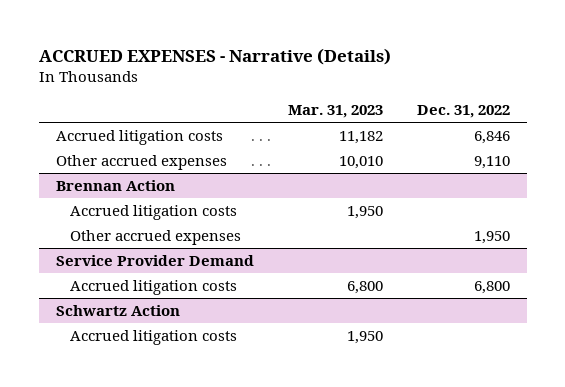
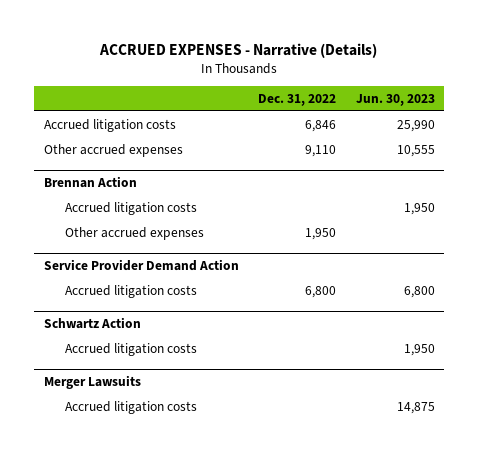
[287,104,383,118] Mar. 31, 2023 -> none
none -> [355,93,435,106] Jun. 30, 2023
[55,254,254,266] Service Provider Demand -> [43,258,239,271] Service Provider Demand Action
none -> [43,374,141,389] Merger Lawsuits
none -> [64,400,197,414] Accrued litigation costs

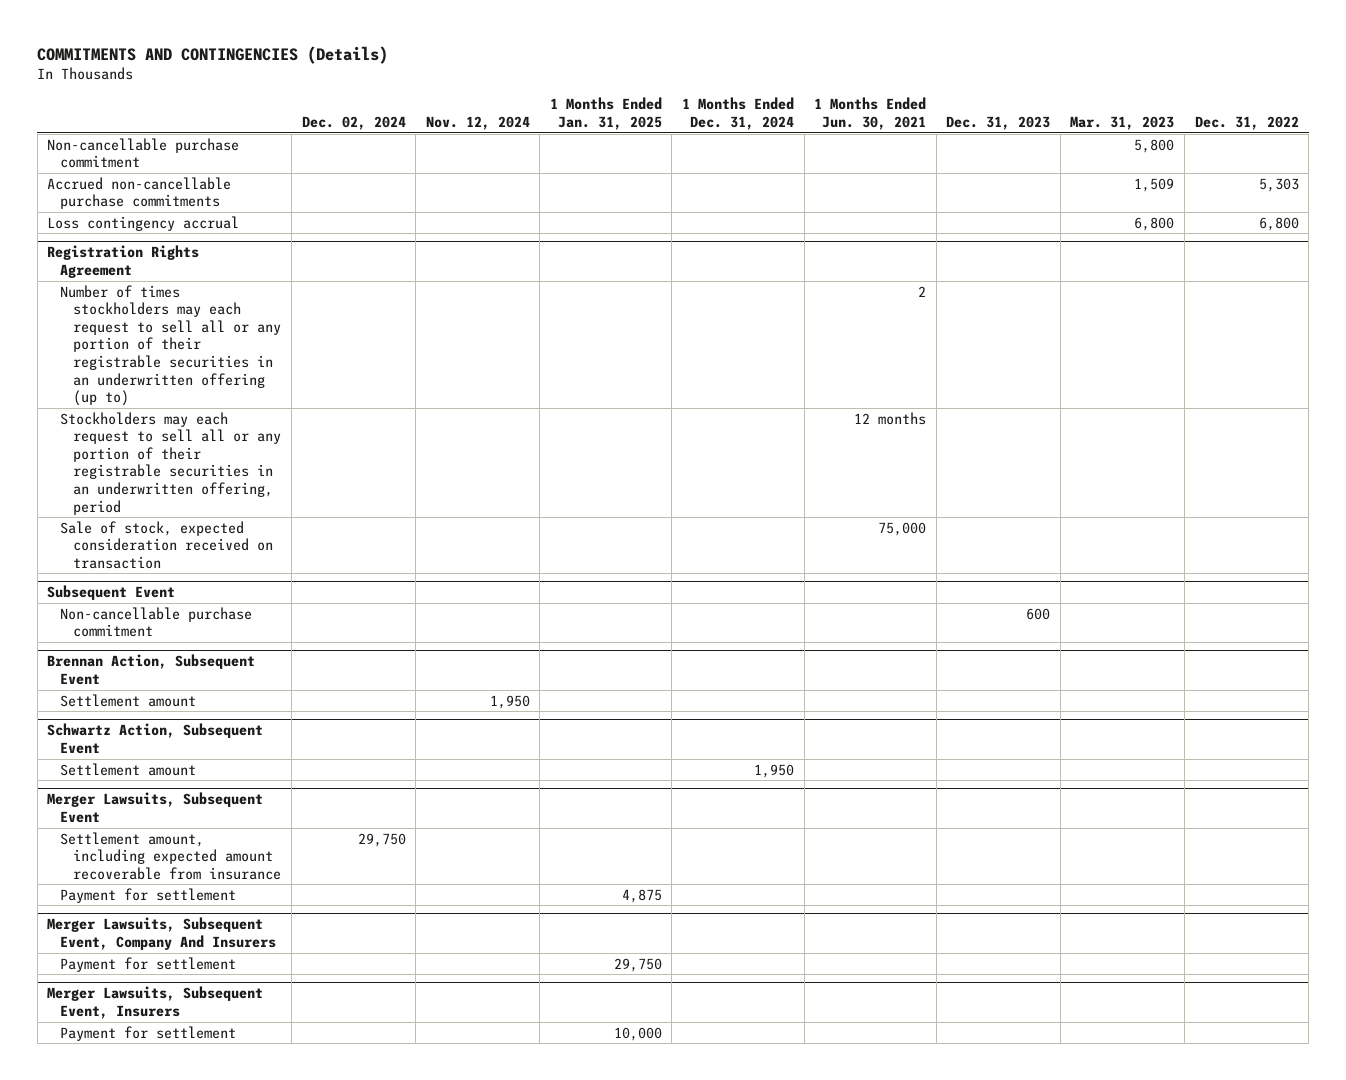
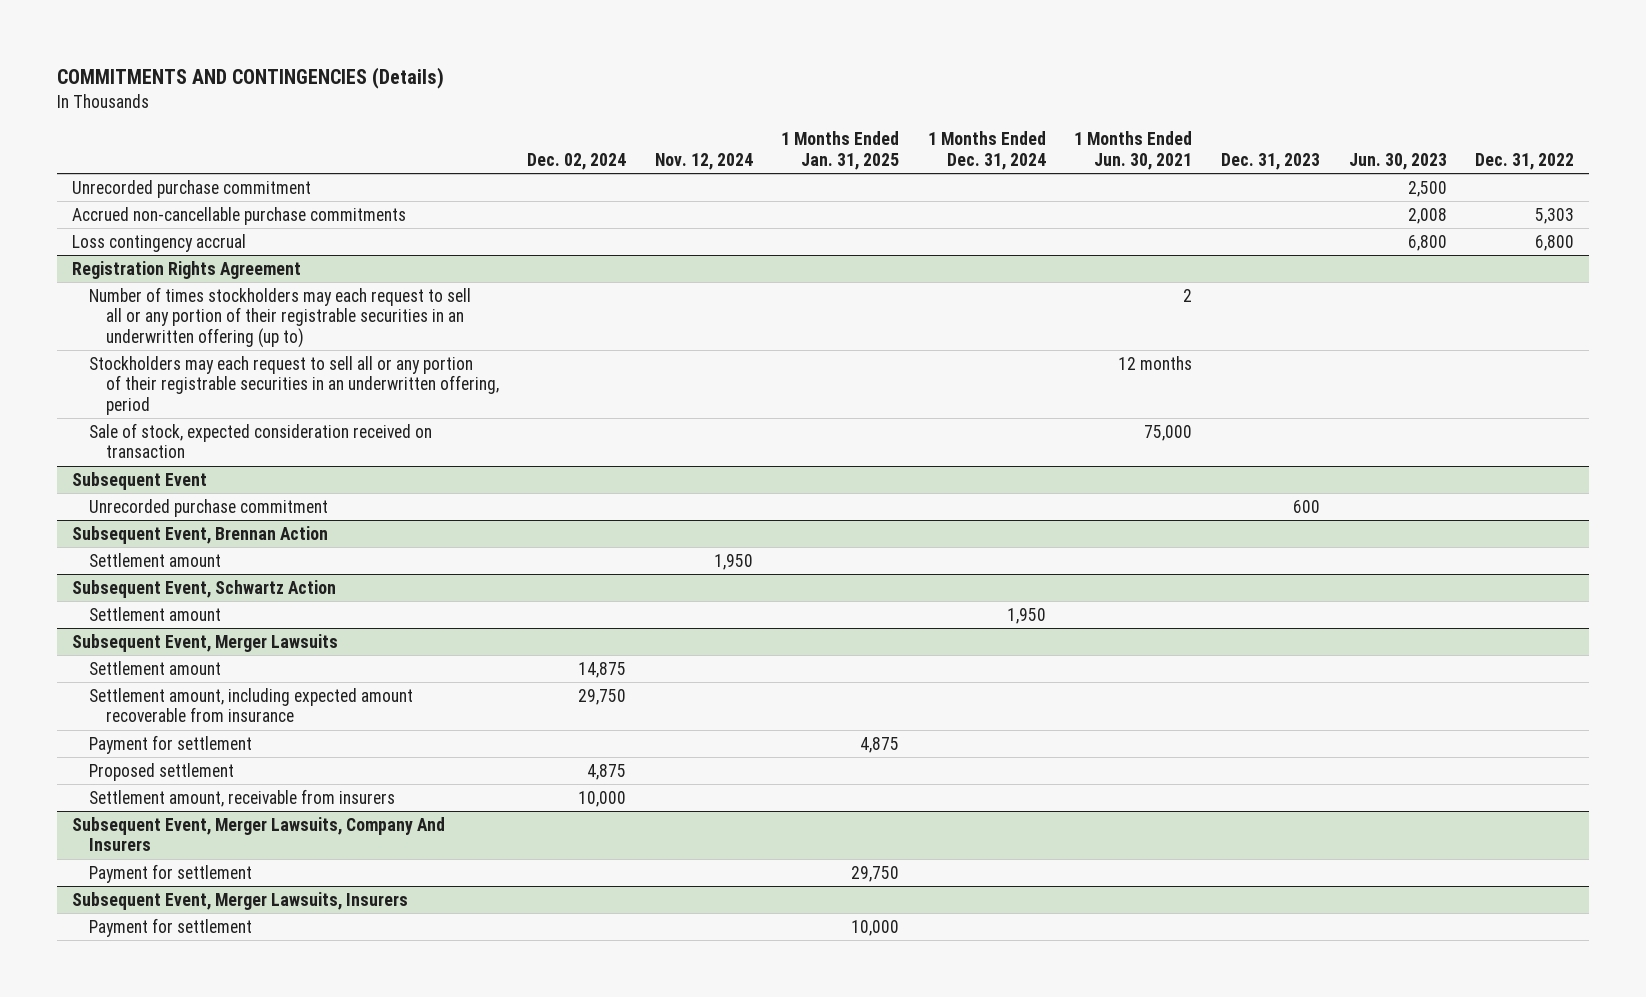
[1070,116,1175,131] Mar. 31, 2023 -> none
none -> [1348,152,1447,170] Jun. 30, 2023
[47,137,240,169] Non-cancellable purchase commitment -> [71,179,311,198] Unrecorded purchase commitment
[60,606,253,638] Non-cancellable purchase commitment -> [88,498,328,517] Unrecorded purchase commitment
[47,654,256,686] Brennan Action, Subsequent Event -> [71,525,328,544] Subsequent Event, Brennan Action
[47,723,264,755] Schwartz Action, Subsequent Event -> [71,579,336,598] Subsequent Event, Schwartz Action
[47,792,264,824] Merger Lawsuits, Subsequent Event -> [71,633,338,652] Subsequent Event, Merger Lawsuits
none -> [88,660,221,675] Settlement amount
none -> [88,762,234,781] Proposed settlement
none -> [88,788,395,807] Settlement amount, receivable from insurers
[47,917,277,951] Merger Lawsuits, Subsequent Event, Company And Insurers -> [71,816,445,852] Subsequent Event, Merger Lawsuits, Company And Insurers
[47,986,264,1020] Merger Lawsuits, Subsequent Event, Insurers -> [71,891,408,910] Subsequent Event, Merger Lawsuits, Insurers

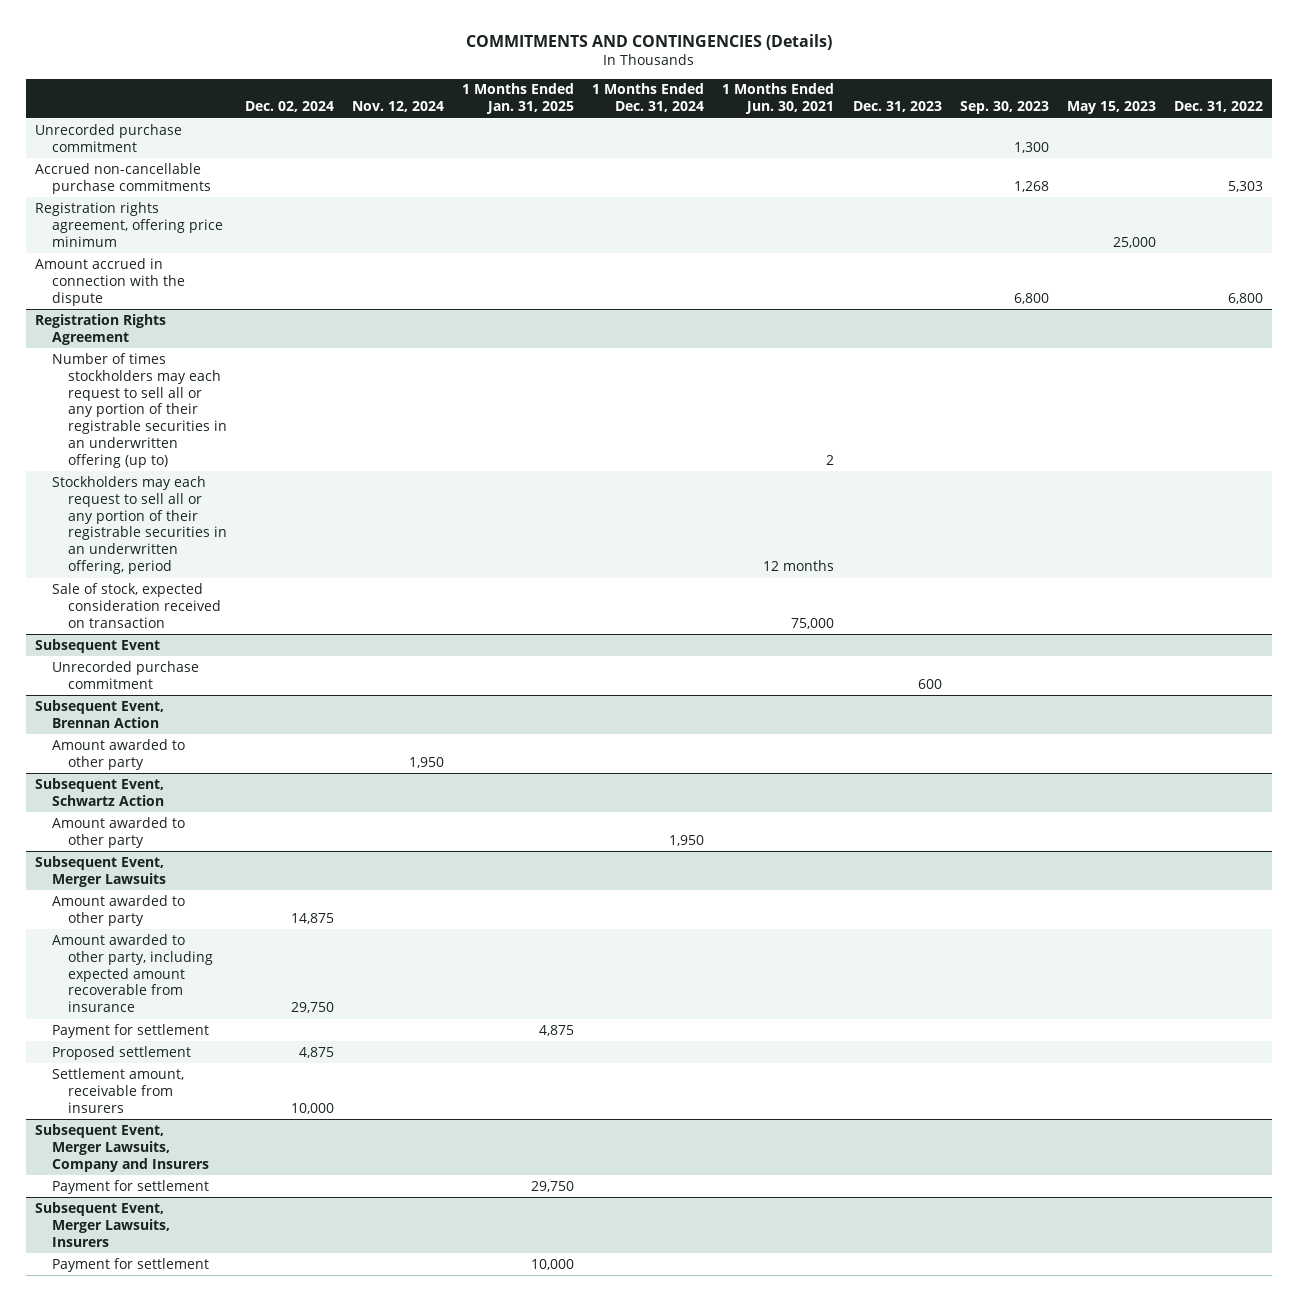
[1348,152,1447,170] Jun. 30, 2023 -> none
none -> [959,101,1049,115] Sep. 30, 2023
none -> [1066,101,1156,115] May 15, 2023
none -> [35,201,223,247] Registration rights agreement, offering price minimum
[71,233,246,252] Loss contingency accrual -> [35,257,185,306] Amount accrued in connection with the dispute
[88,552,221,567] Settlement amount -> [51,738,185,770] Amount awarded to other party
[88,606,221,621] Settlement amount -> [51,816,185,848] Amount awarded to other party
[88,660,221,675] Settlement amount -> [51,894,185,926] Amount awarded to other party
[88,687,413,723] Settlement amount, including expected amount recoverable from insurance -> [51,933,213,1013] Amount awarded to other party, including expected amount recoverable from insurance
[71,816,445,852] Subsequent Event, Merger Lawsuits, Company And Insurers -> [35,1123,209,1172] Subsequent Event, Merger Lawsuits, Company and Insurers

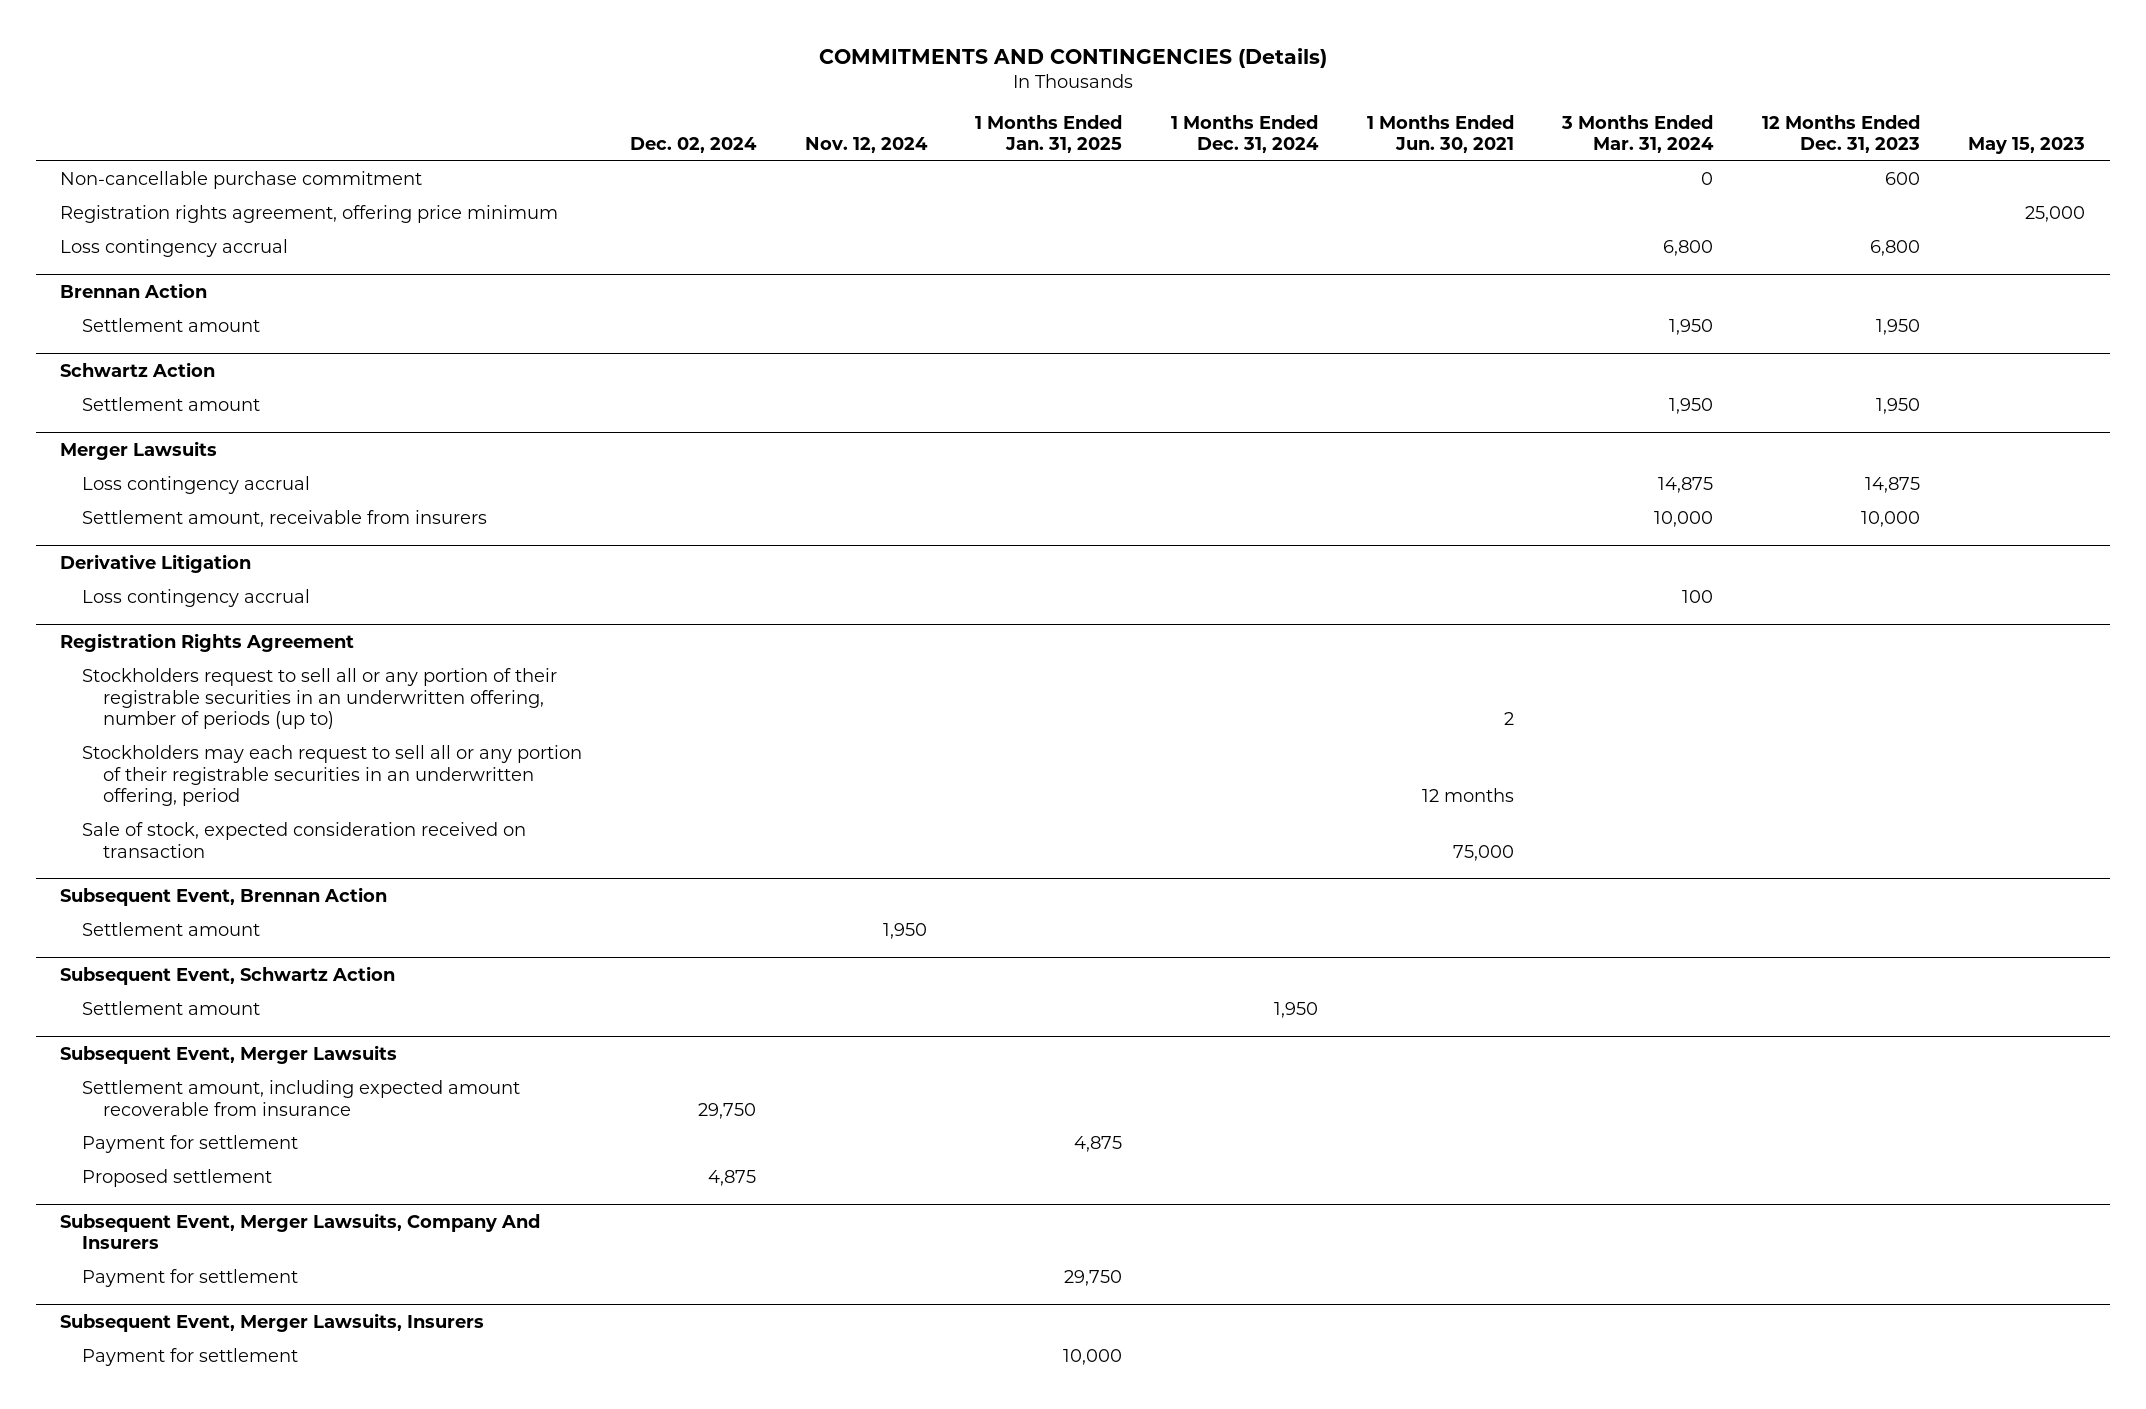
[852,101,942,113] Dec. 31, 2023 -> none
[959,101,1049,115] Sep. 30, 2023 -> none
[1173,101,1263,113] Dec. 31, 2022 -> none
none -> [1561,114,1715,154] 3 Months Ended Mar. 31, 2024
none -> [1761,114,1920,154] 12 Months Ended Dec. 31, 2023
[35,162,211,194] Accrued non-cancellable purchase commitments -> none
[35,123,183,152] Unrecorded purchase commitment -> [60,171,423,190] Non-cancellable purchase commitment
[35,257,185,306] Amount accrued in connection with the dispute -> [60,239,289,258] Loss contingency accrual
none -> [60,282,208,298] Brennan Action
none -> [81,318,260,333] Settlement amount
none -> [60,361,216,377] Schwartz Action
none -> [81,397,260,412] Settlement amount
none -> [60,440,218,460] Merger Lawsuits
none -> [81,476,310,495] Loss contingency accrual
none -> [81,510,487,528] Settlement amount, receivable from insurers
none -> [60,553,252,573] Derivative Litigation
none -> [81,589,310,608] Loss contingency accrual
[51,352,227,469] Number of times stockholders may each request to sell all or any portion of their registrable securities in an underwritten offering (up to) -> [81,668,557,729] Stockholders request to sell all or any portion of their registrable securities in an underwritten offering, number of periods (up to)
[35,638,161,653] Subsequent Event -> none
[51,660,199,689] Unrecorded purchase commitment -> none
[51,738,185,770] Amount awarded to other party -> [81,922,260,937] Settlement amount
[51,816,185,848] Amount awarded to other party -> [81,1001,260,1016] Settlement amount
[51,894,185,926] Amount awarded to other party -> none
[51,933,213,1013] Amount awarded to other party, including expected amount recoverable from insurance -> [81,1080,520,1116] Settlement amount, including expected amount recoverable from insurance
[51,1067,184,1113] Settlement amount, receivable from insurers -> none
[35,1123,209,1172] Subsequent Event, Merger Lawsuits, Company and Insurers -> [60,1212,541,1250] Subsequent Event, Merger Lawsuits, Company And Insurers

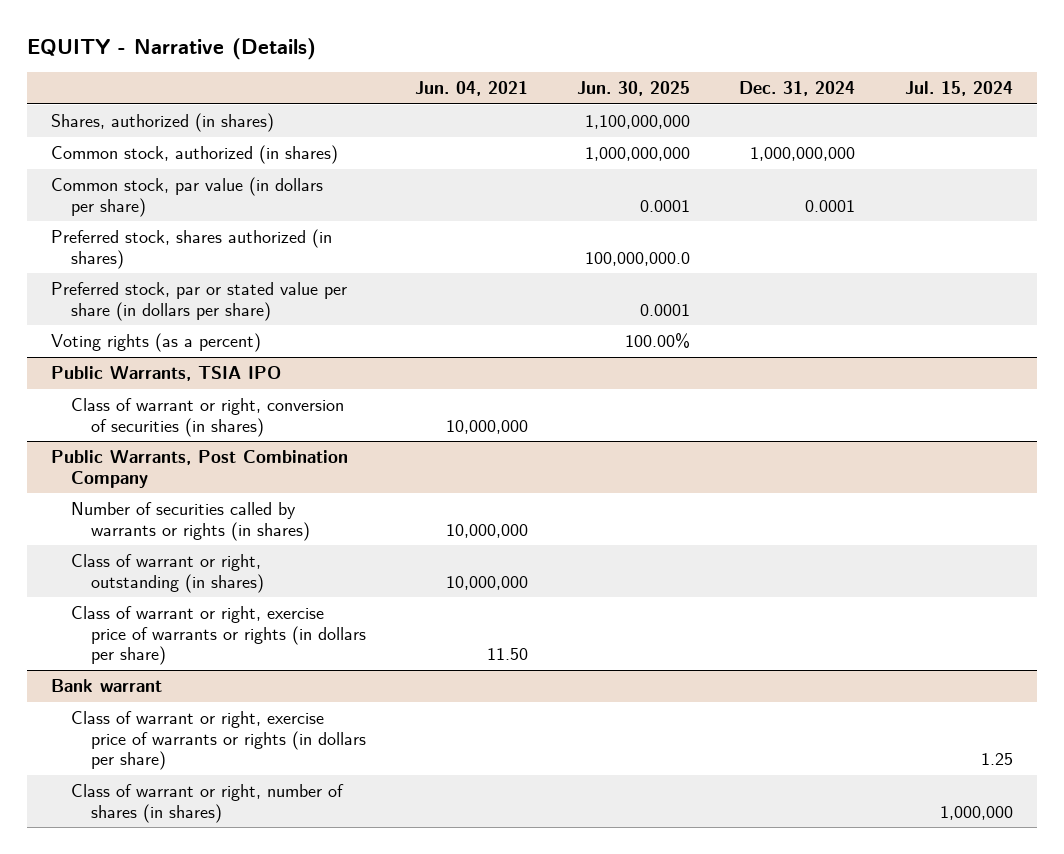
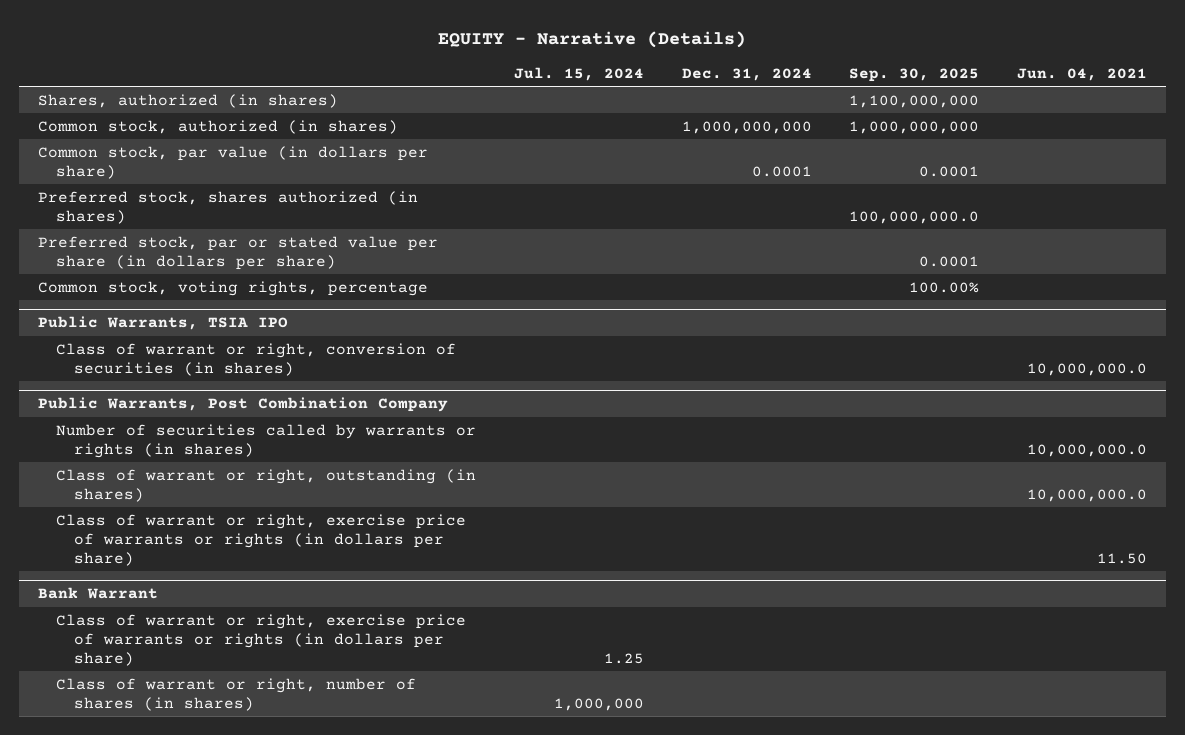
[577,81,691,97] Jun. 30, 2025 -> none
none -> [849,67,980,82] Sep. 30, 2025
[51,333,262,353] Voting rights (as a percent) -> [37,280,428,296] Common stock, voting rights, percentage
[446,419,529,434] 10,000,000 -> [1027,362,1148,376] 10,000,000.0
[446,523,529,538] 10,000,000 -> [1027,443,1148,457] 10,000,000.0
[446,575,529,590] 10,000,000 -> [1027,488,1148,502] 10,000,000.0
[51,679,163,693] Bank warrant -> [37,587,158,600] Bank Warrant

